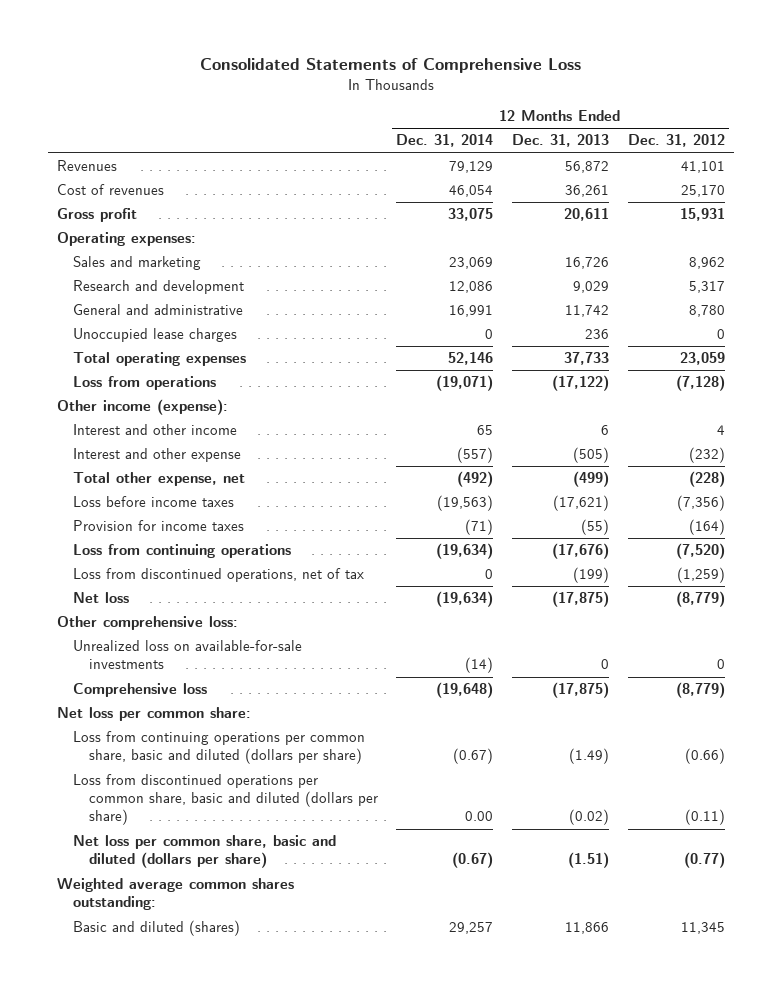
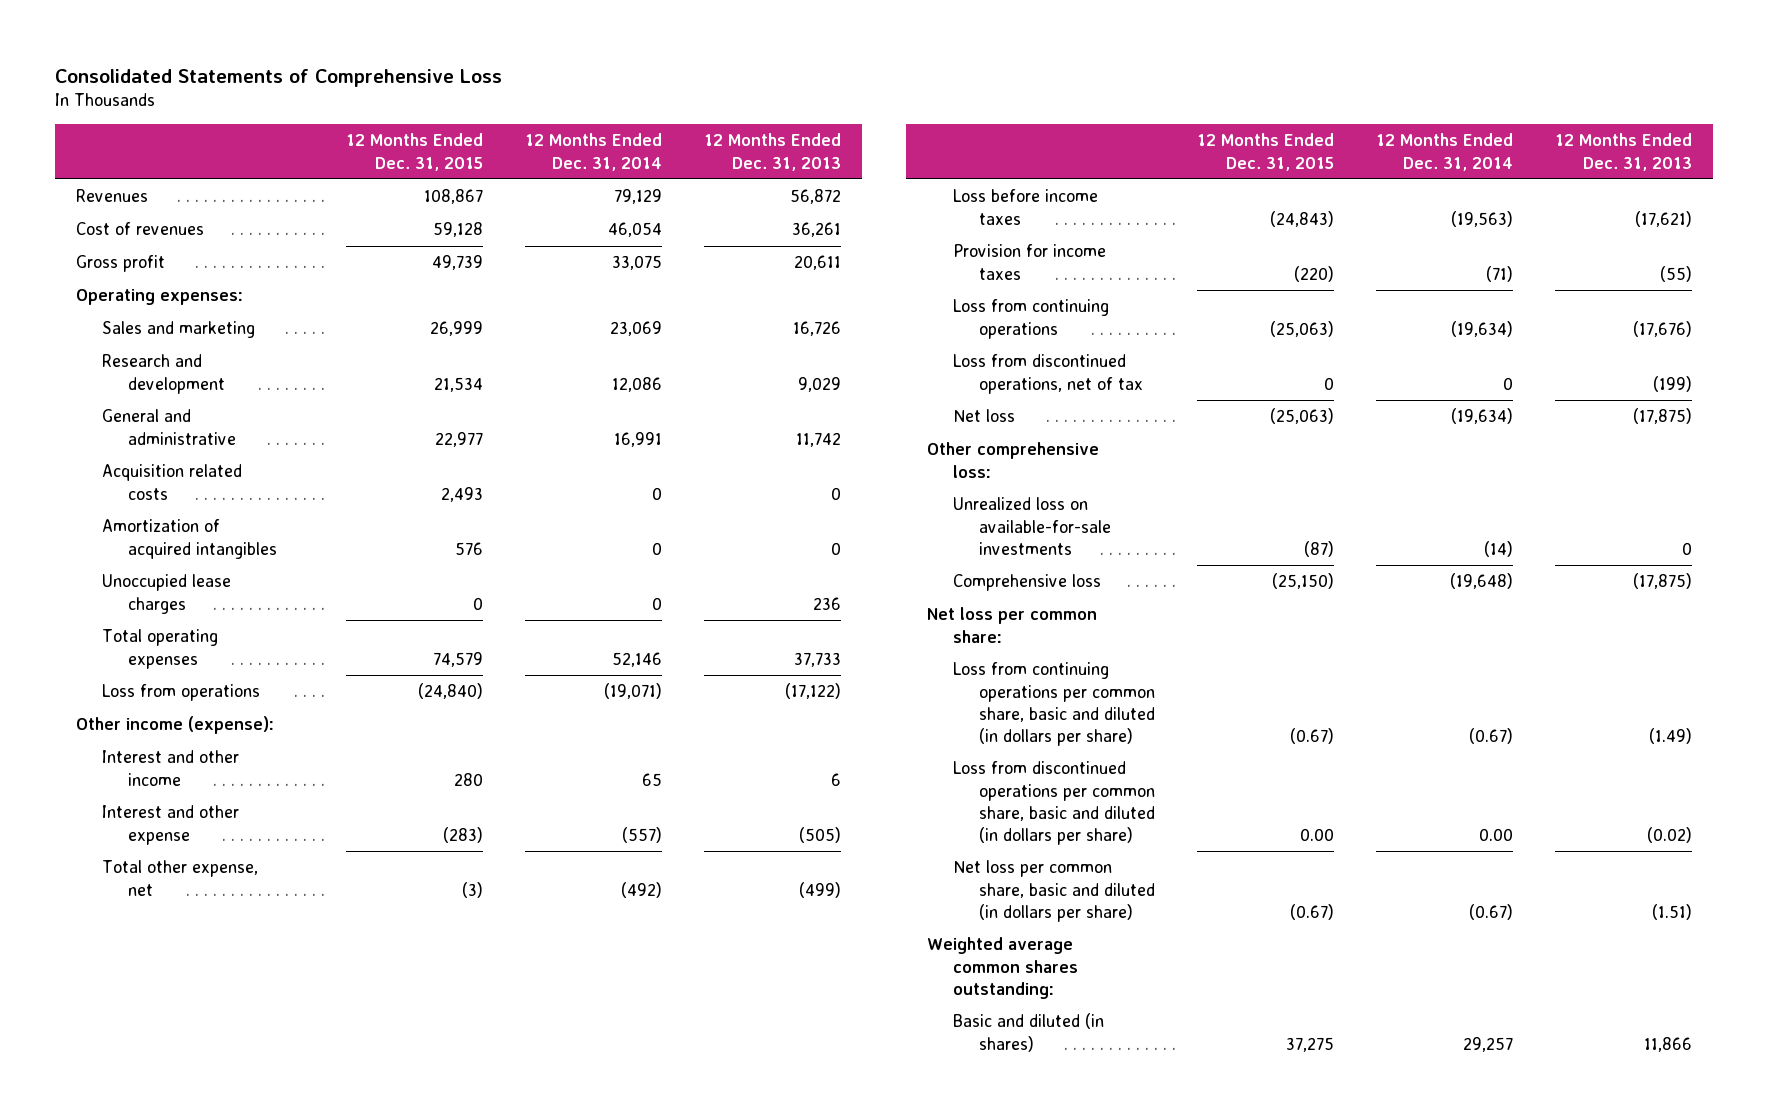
[627,134,725,148] Dec. 31, 2012 -> none
none -> [346,133,484,171] 12 Months Ended Dec. 31, 2015
none -> [102,464,243,500] Acquisition related costs
none -> [102,519,278,559] Amortization of acquired intangibles
[73,731,366,765] Loss from continuing operations per common share, basic and diluted (dollars per share) -> [953,662,1156,747] Loss from continuing operations per common share, basic and diluted (in dollars per share)
[73,774,378,826] Loss from discontinued operations per common share, basic and diluted (dollars per share) -> [953,761,1156,846] Loss from discontinued operations per common share, basic and diluted (in dollars per share)
[73,835,337,869] Net loss per common share, basic and diluted (dollars per share) -> [953,860,1156,922] Net loss per common share, basic and diluted (in dollars per share)
[73,920,241,937] Basic and diluted (shares) -> [953,1013,1105,1052] Basic and diluted (in shares)

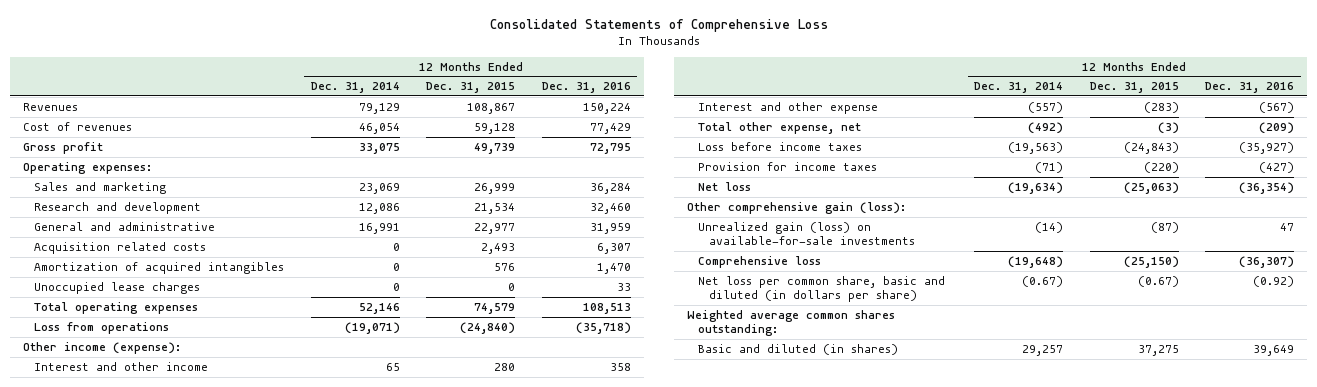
[704,133,842,171] 12 Months Ended Dec. 31, 2013 -> none
none -> [541,82,631,94] Dec. 31, 2016
[953,299,1110,339] Loss from continuing operations -> none
[953,354,1144,394] Loss from discontinued operations, net of tax -> none
[927,442,1100,478] Other comprehensive loss: -> [686,201,906,214] Other comprehensive gain (loss):
[953,497,1112,555] Unrealized loss on available-for-sale investments -> [697,221,915,246] Unrealized gain (loss) on available-for-sale investments
[927,607,1098,643] Net loss per common share: -> none
[953,662,1156,747] Loss from continuing operations per common share, basic and diluted (in dollars per share) -> none
[953,761,1156,846] Loss from discontinued operations per common share, basic and diluted (in dollars per share) -> none

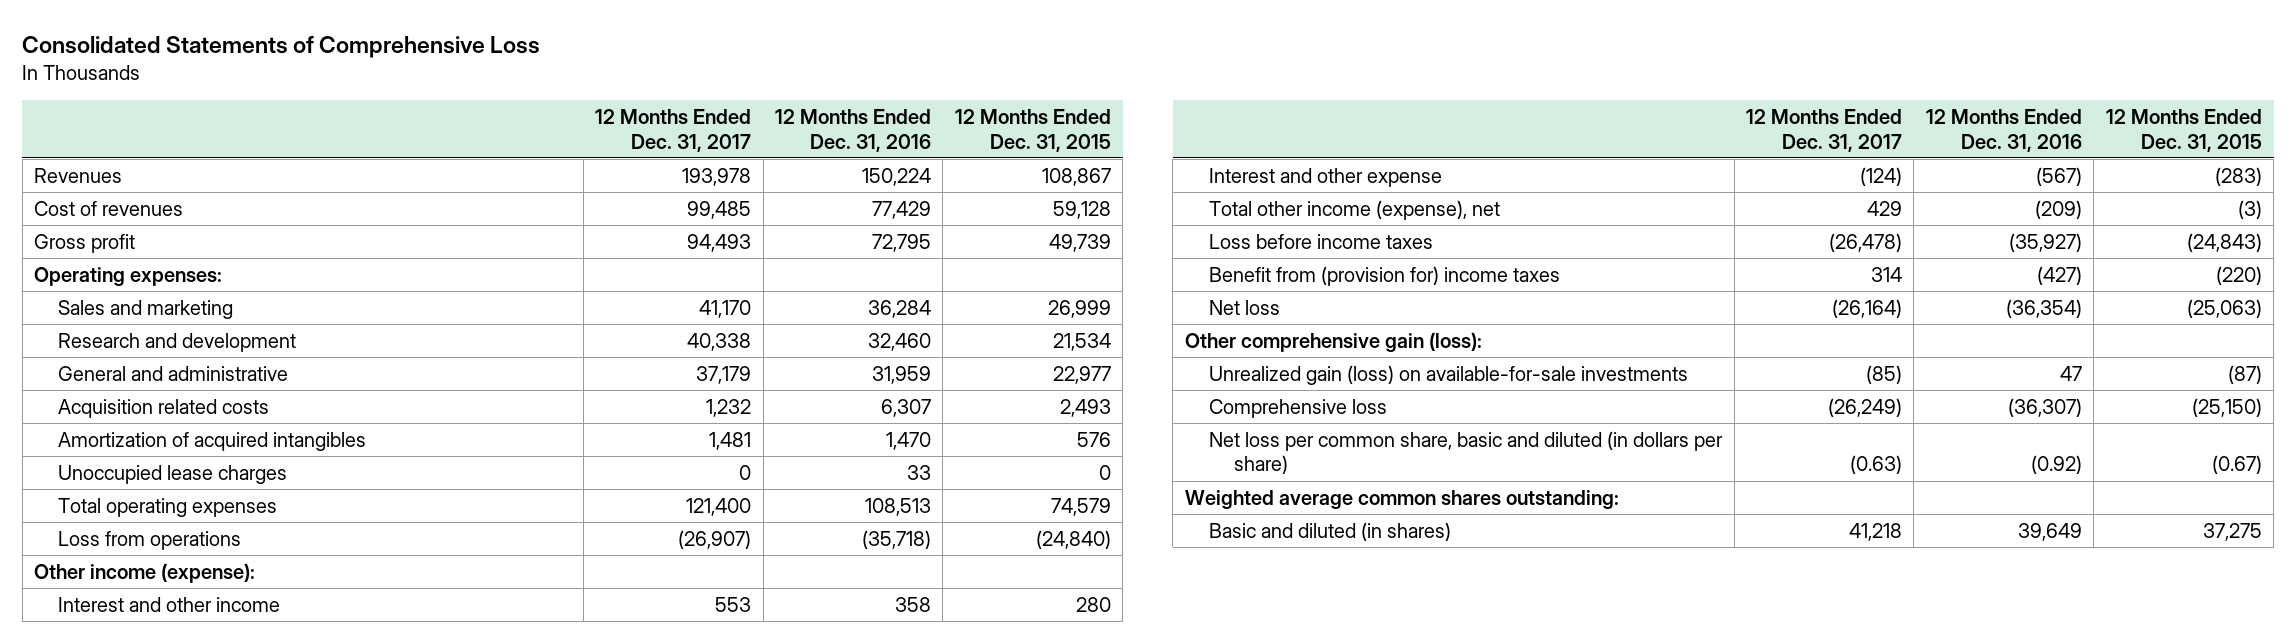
[310,82,400,94] Dec. 31, 2014 -> none
none -> [595,108,752,152] 12 Months Ended Dec. 31, 2017
[697,121,861,134] Total other expense, net -> [1209,199,1501,220] Total other income (expense), net
[697,161,877,171] Provision for income taxes -> [1209,265,1561,286] Benefit from (provision for) income taxes

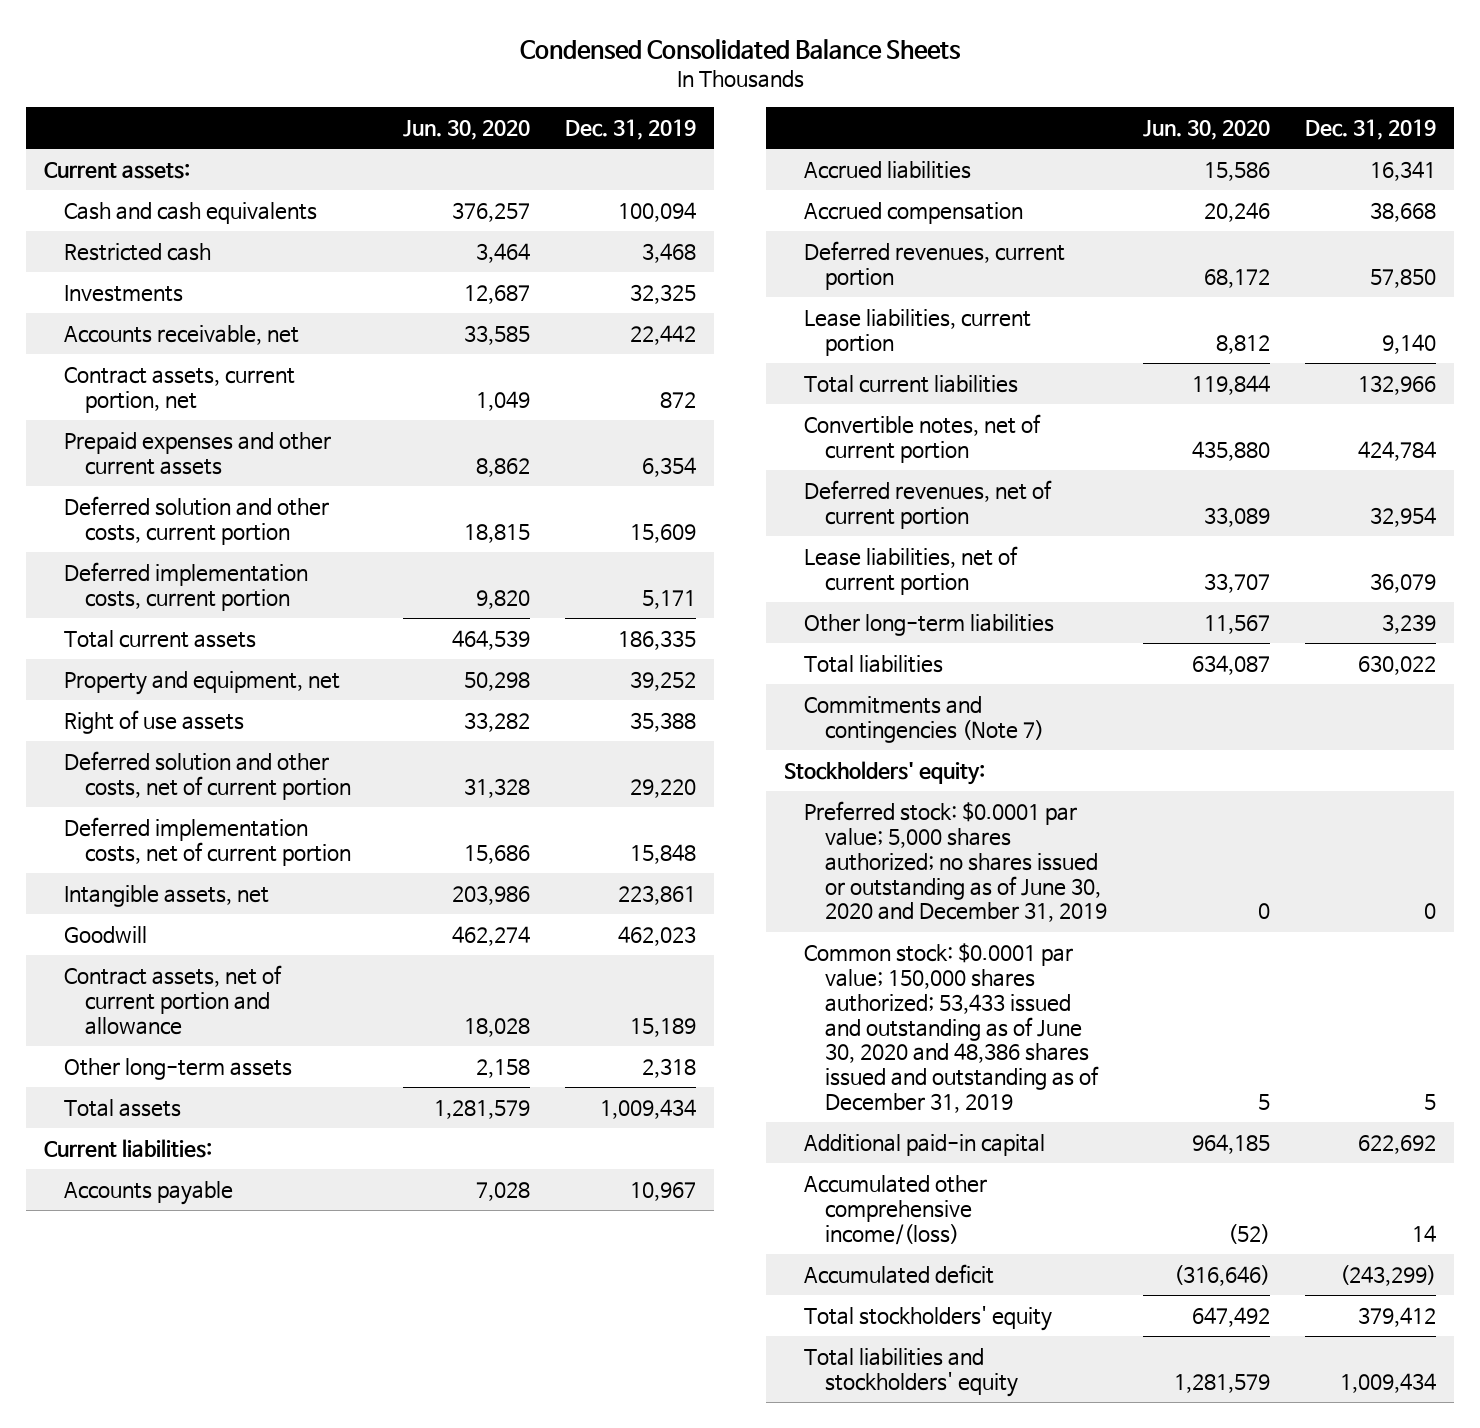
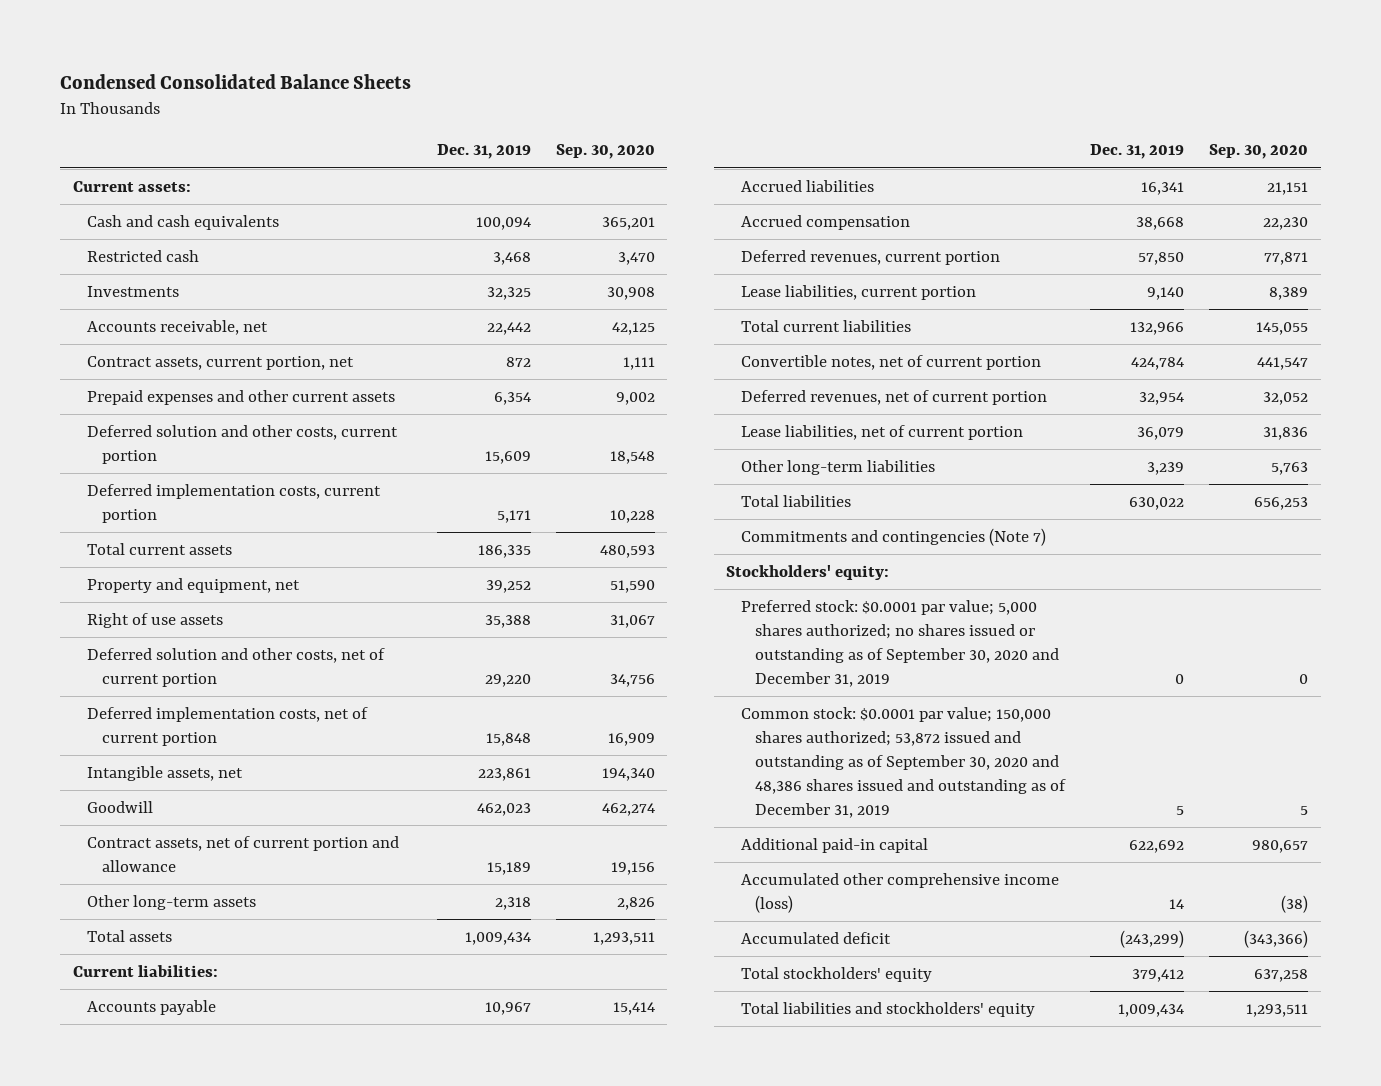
[402,120,530,141] Jun. 30, 2020 -> none
none -> [555,144,655,160] Sep. 30, 2020
[804,801,1107,923] Preferred stock: $0.0001 par value; 5,000 shares authorized; no shares issued or outstanding as of June 30, 2020 and December 31, 2019 -> [740,599,1060,687] Preferred stock: $0.0001 par value; 5,000 shares authorized; no shares issued or outstanding as of September 30, 2020 and December 31, 2019
[804,943,1099,1114] Common stock: $0.0001 par value; 150,000 shares authorized; 53,433 issued and outstanding as of June 30, 2020 and 48,386 shares issued and outstanding as of December 31, 2019 -> [740,706,1067,818] Common stock: $0.0001 par value; 150,000 shares authorized; 53,872 issued and outstanding as of September 30, 2020 and 48,386 shares issued and outstanding as of December 31, 2019
[804,1175,988,1245] Accumulated other comprehensive income/(loss) -> [740,872,1059,913] Accumulated other comprehensive income (loss)

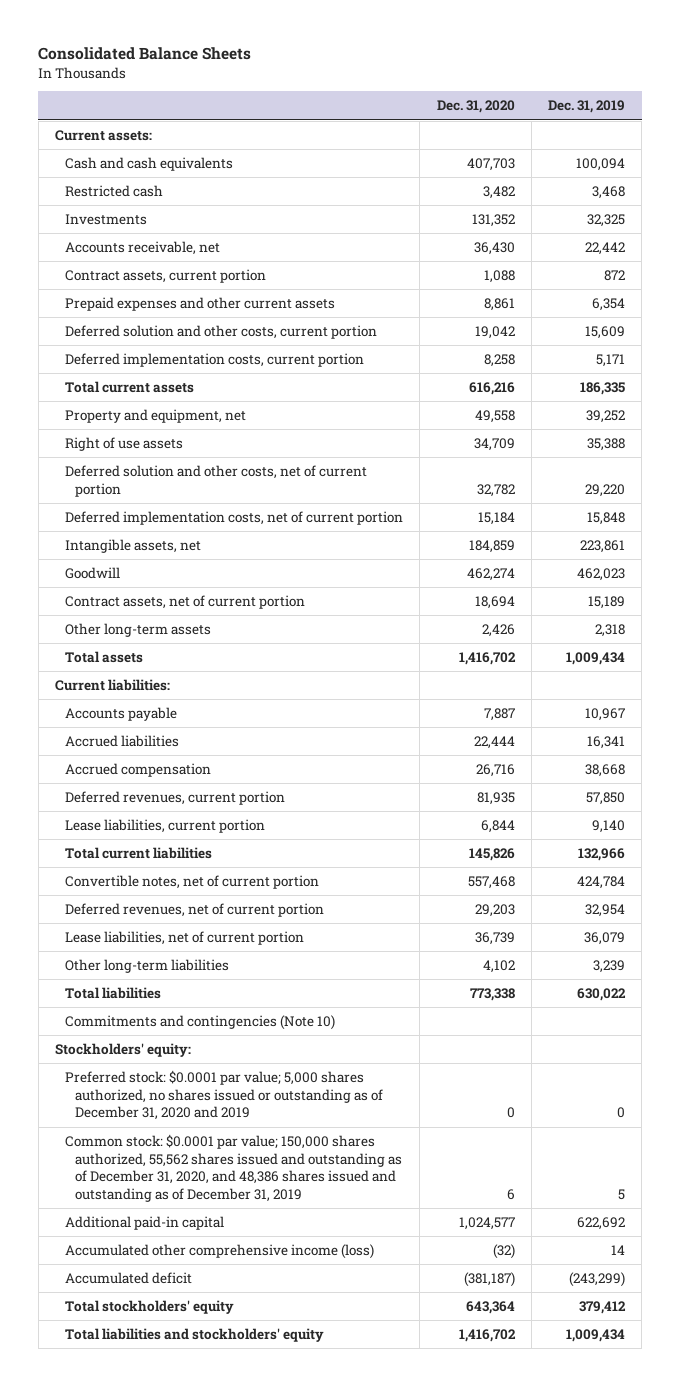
[60,73,412,89] Condensed Consolidated Balance Sheets -> [38,47,252,61] Consolidated Balance Sheets
[555,144,655,160] Sep. 30, 2020 -> none
none -> [436,100,515,114] Dec. 31, 2020
[87,355,355,370] Contract assets, current portion, net -> [65,269,267,284] Contract assets, current portion
[87,835,400,872] Contract assets, net of current portion and allowance -> [65,595,306,610] Contract assets, net of current portion
[740,527,1046,546] Commitments and contingencies (Note 7) -> [65,1015,336,1031] Commitments and contingencies (Note 10)
[740,599,1060,687] Preferred stock: $0.0001 par value; 5,000 shares authorized; no shares issued or outstanding as of September 30, 2020 and December 31, 2019 -> [65,1070,384,1121] Preferred stock: $0.0001 par value; 5,000 shares authorized, no shares issued or outstanding as of December 31, 2020 and 2019
[740,706,1067,818] Common stock: $0.0001 par value; 150,000 shares authorized; 53,872 issued and outstanding as of September 30, 2020 and 48,386 shares issued and outstanding as of December 31, 2019 -> [65,1134,403,1202] Common stock: $0.0001 par value; 150,000 shares authorized, 55,562 shares issued and outstanding as of December 31, 2020, and 48,386 shares issued and outstanding as of December 31, 2019

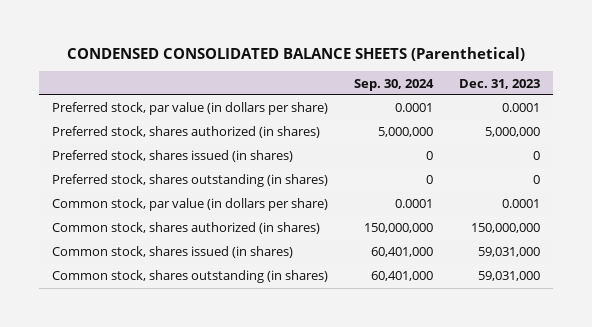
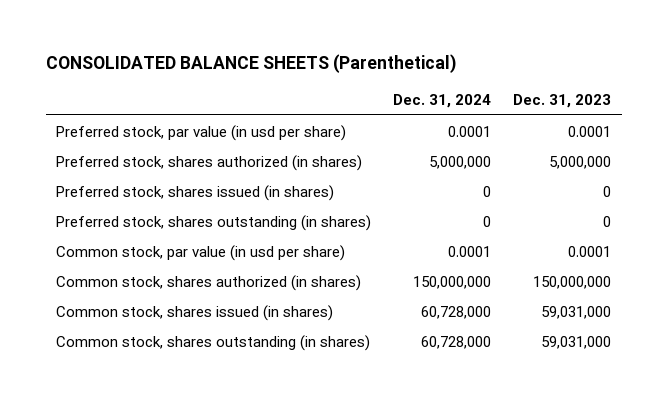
[67,46,526,61] CONDENSED CONSOLIDATED BALANCE SHEETS (Parenthetical) -> [45,54,457,74] CONSOLIDATED BALANCE SHEETS (Parenthetical)
[354,78,435,91] Sep. 30, 2024 -> none
none -> [393,93,492,108] Dec. 31, 2024
[52,102,329,116] Preferred stock, par value (in dollars per share) -> [56,124,347,141] Preferred stock, par value (in usd per share)
[52,198,329,212] Common stock, par value (in dollars per share) -> [56,244,346,261] Common stock, par value (in usd per share)

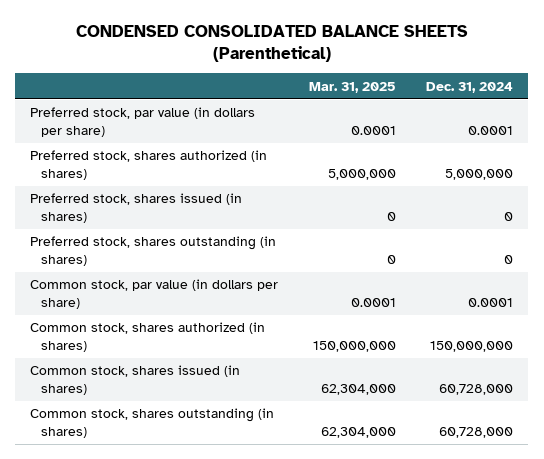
[45,54,457,74] CONSOLIDATED BALANCE SHEETS (Parenthetical) -> [75,25,468,63] CONDENSED CONSOLIDATED BALANCE SHEETS (Parenthetical)
[512,93,611,108] Dec. 31, 2023 -> none
none -> [308,81,396,93] Mar. 31, 2025
[56,124,347,141] Preferred stock, par value (in usd per share) -> [30,107,256,137] Preferred stock, par value (in dollars per share)
[56,244,346,261] Common stock, par value (in usd per share) -> [30,279,279,309] Common stock, par value (in dollars per share)

